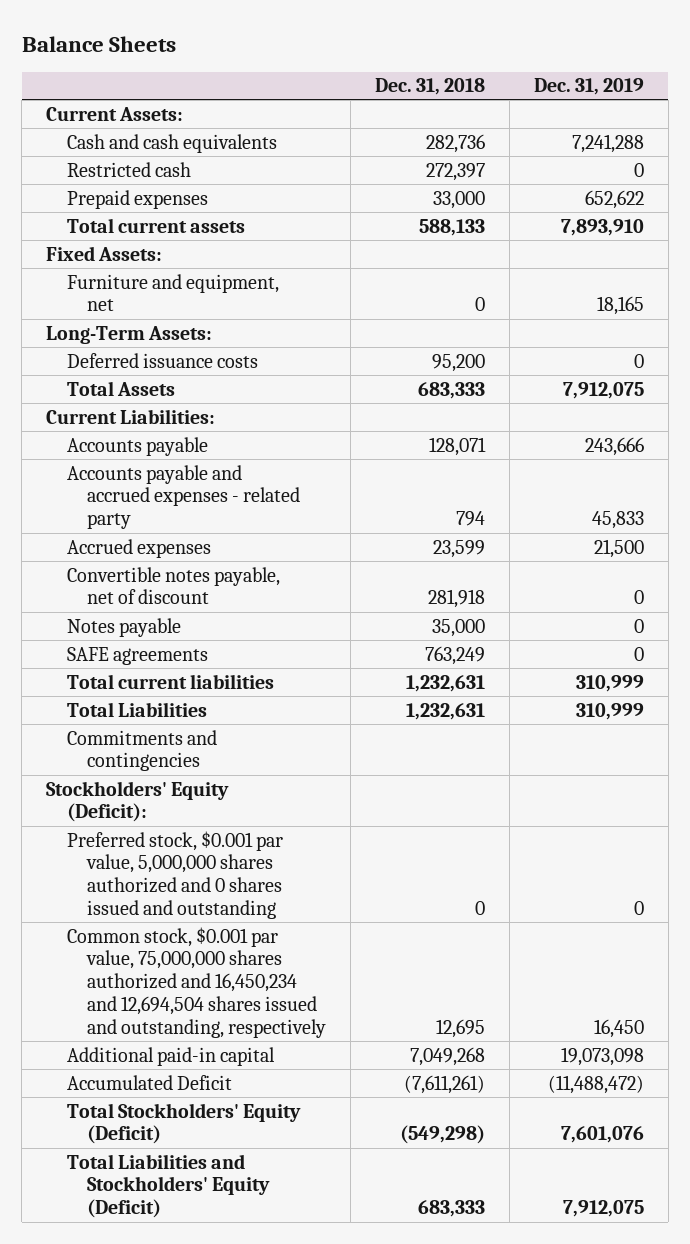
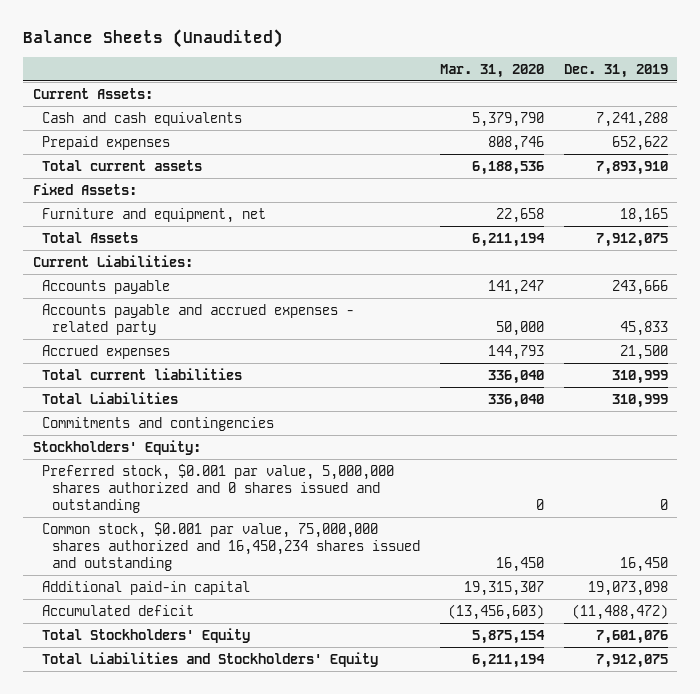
[21,35,176,52] Balance Sheets -> [22,29,283,49] Balance Sheets (Unaudited)
[374,78,485,96] Dec. 31, 2018 -> none
none -> [439,63,544,78] Mar. 31, 2020
[66,161,191,177] Restricted cash -> none
[45,325,212,344] Long-Term Assets: -> none
[66,352,258,368] Deferred issuance costs -> none
[66,566,280,605] Convertible notes payable, net of discount -> none
[66,617,181,637] Notes payable -> none
[66,646,208,665] SAFE agreements -> none
[45,780,229,823] Stockholders' Equity (Deficit): -> [32,439,201,455] Stockholders' Equity:
[66,926,327,1039] Common stock, $0.001 par value, 75,000,000 shares authorized and 16,450,234 and 12,694,504 shares issued and outstanding, respectively -> [42,521,420,571] Common stock, $0.001 par value, 75,000,000 shares authorized and 16,450,234 shares issued and outstanding
[66,1074,232,1090] Accumulated Deficit -> [42,604,195,616] Accumulated deficit
[66,1102,301,1145] Total Stockholders' Equity (Deficit) -> [42,627,251,643] Total Stockholders' Equity
[66,1153,271,1219] Total Liabilities and Stockholders' Equity (Deficit) -> [42,651,379,667] Total Liabilities and Stockholders' Equity

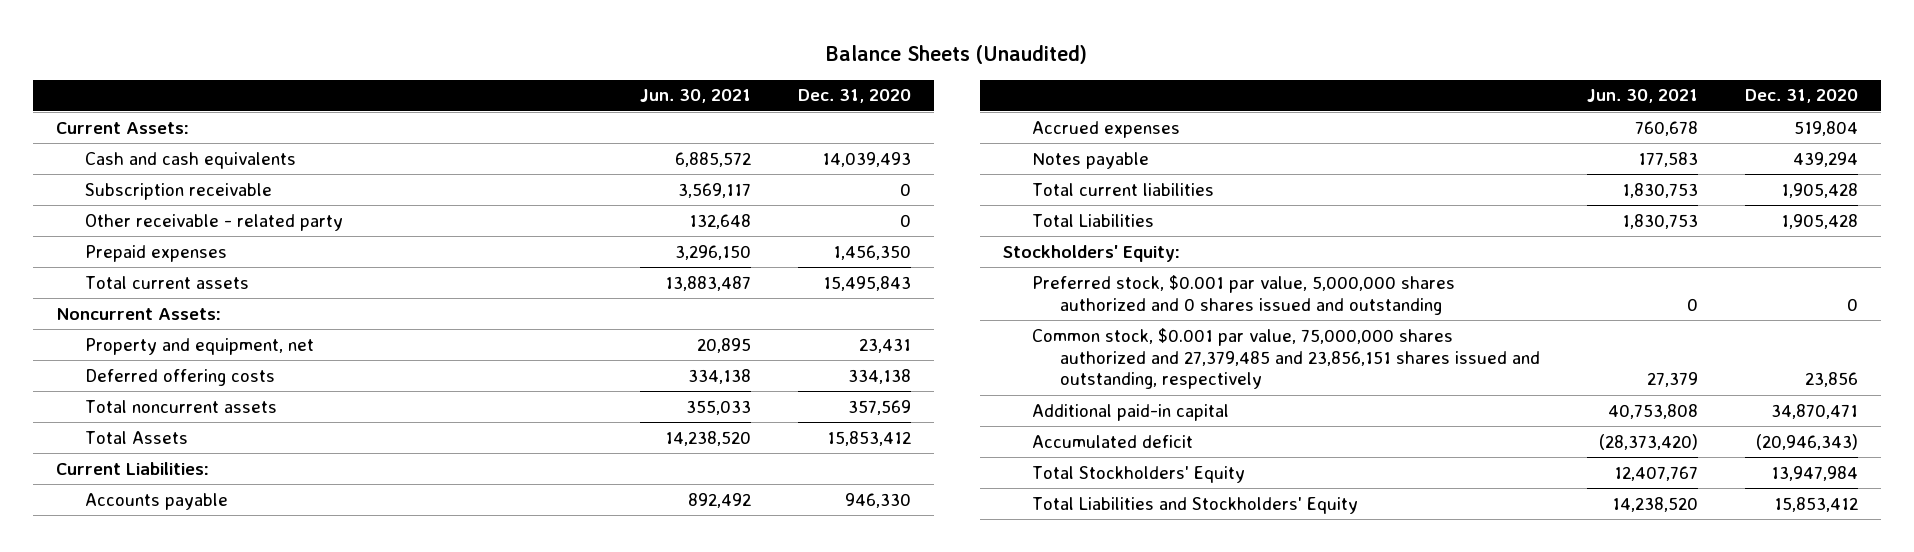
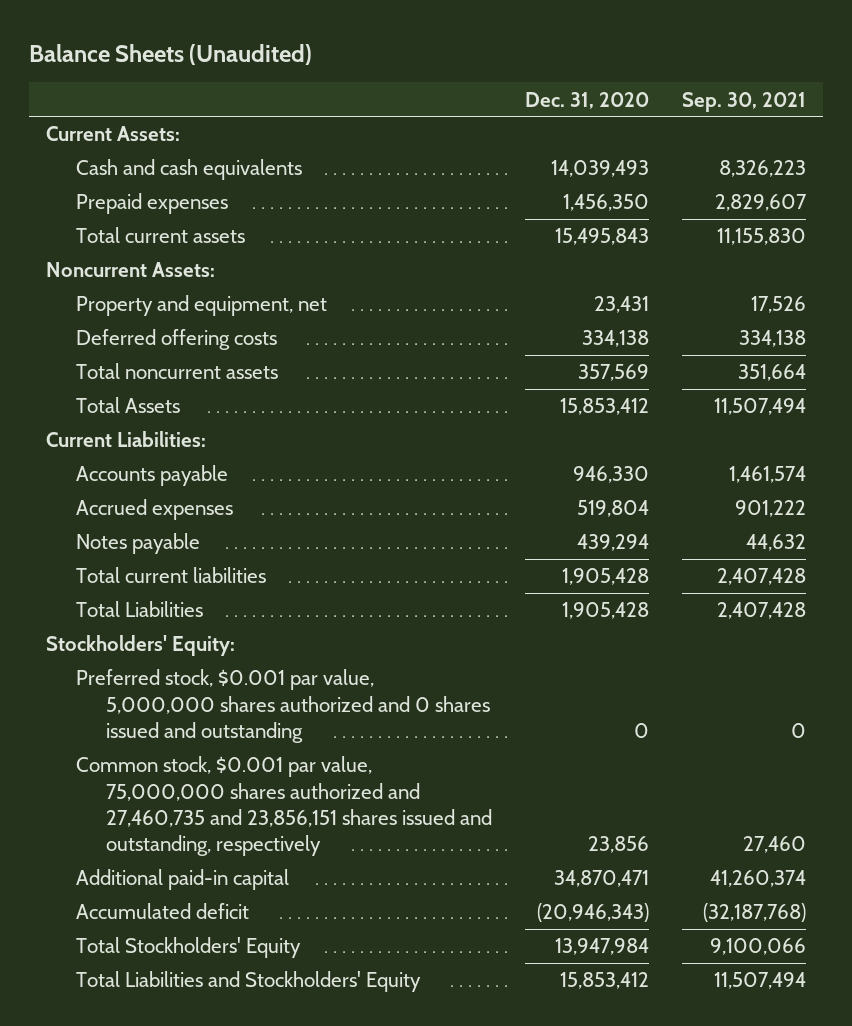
[640,89,752,104] Jun. 30, 2021 -> none
none -> [682,91,807,112] Sep. 30, 2021
[84,182,272,200] Subscription receivable -> none
[84,213,343,231] Other receivable - related party -> none
[1031,327,1541,390] Common stock, $0.001 par value, 75,000,000 shares authorized and 27,379,485 and 23,856,151 shares issued and outstanding, respectively -> [75,756,492,857] Common stock, $0.001 par value, 75,000,000 shares authorized and 27,460,735 and 23,856,151 shares issued and outstanding, respectively

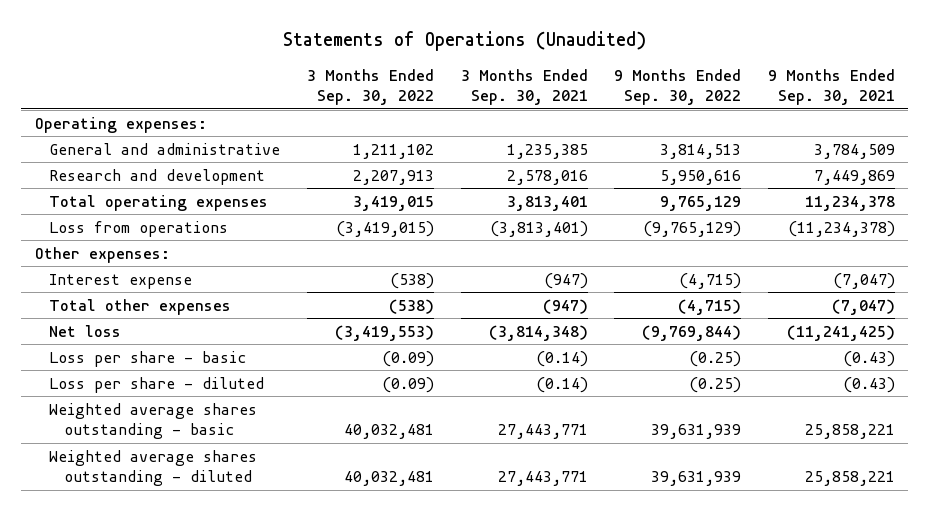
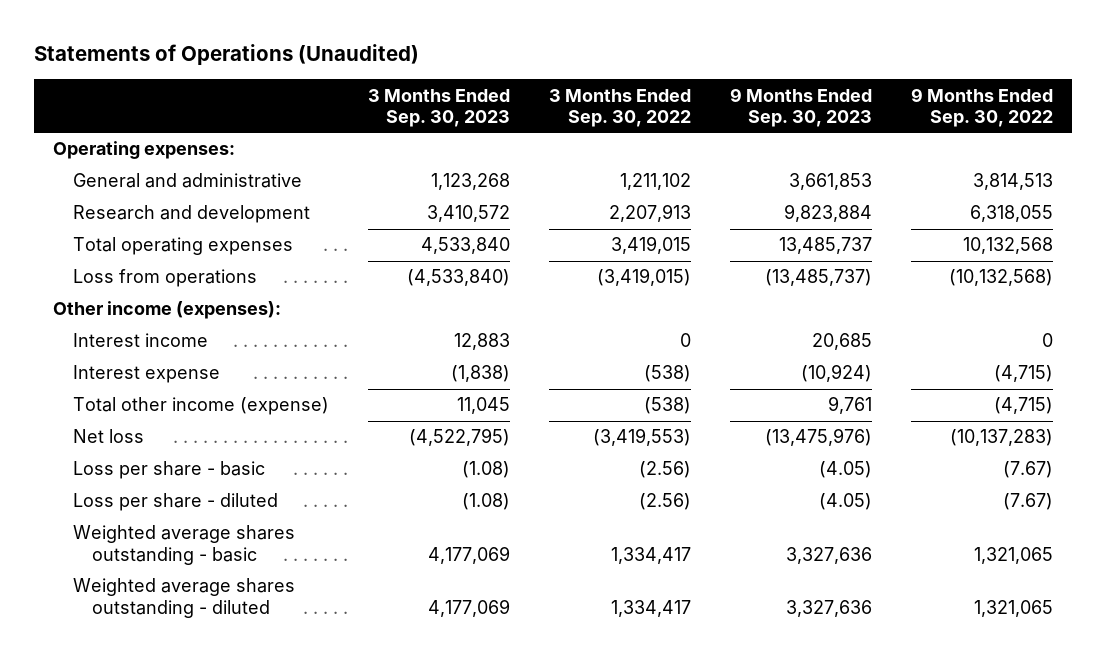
[460,68,588,106] 3 Months Ended Sep. 30, 2021 -> none
[767,68,895,106] 9 Months Ended Sep. 30, 2021 -> none
none -> [367,88,510,128] 3 Months Ended Sep. 30, 2023
none -> [729,87,872,128] 9 Months Ended Sep. 30, 2023
[660,169,742,185] 5,950,616 -> [969,205,1053,223] 6,318,055
[660,195,742,211] 9,765,129 -> [962,237,1053,255] 10,132,568
[643,220,742,237] (9,765,129) -> [948,269,1053,287] (10,132,568)
[34,246,170,263] Other expenses: -> [53,301,282,320] Other income (expenses):
none -> [72,333,208,348] Interest income
[49,298,232,315] Total other expenses -> [72,397,329,416] Total other income (expense)
[642,324,742,341] (9,769,844) -> [949,429,1053,447] (10,137,283)
[381,350,434,367] (0.09) -> [638,461,691,479] (2.56)
[689,350,742,367] (0.25) -> [1002,461,1053,479] (7.67)
[381,376,434,393] (0.09) -> [638,493,691,511] (2.56)
[689,376,742,393] (0.25) -> [1002,493,1053,511] (7.67)
[343,424,434,440] 40,032,481 -> [610,546,691,564] 1,334,417
[651,424,742,440] 39,631,939 -> [973,546,1053,564] 1,321,065
[343,471,434,487] 40,032,481 -> [610,599,691,617] 1,334,417
[651,471,742,487] 39,631,939 -> [973,599,1053,617] 1,321,065

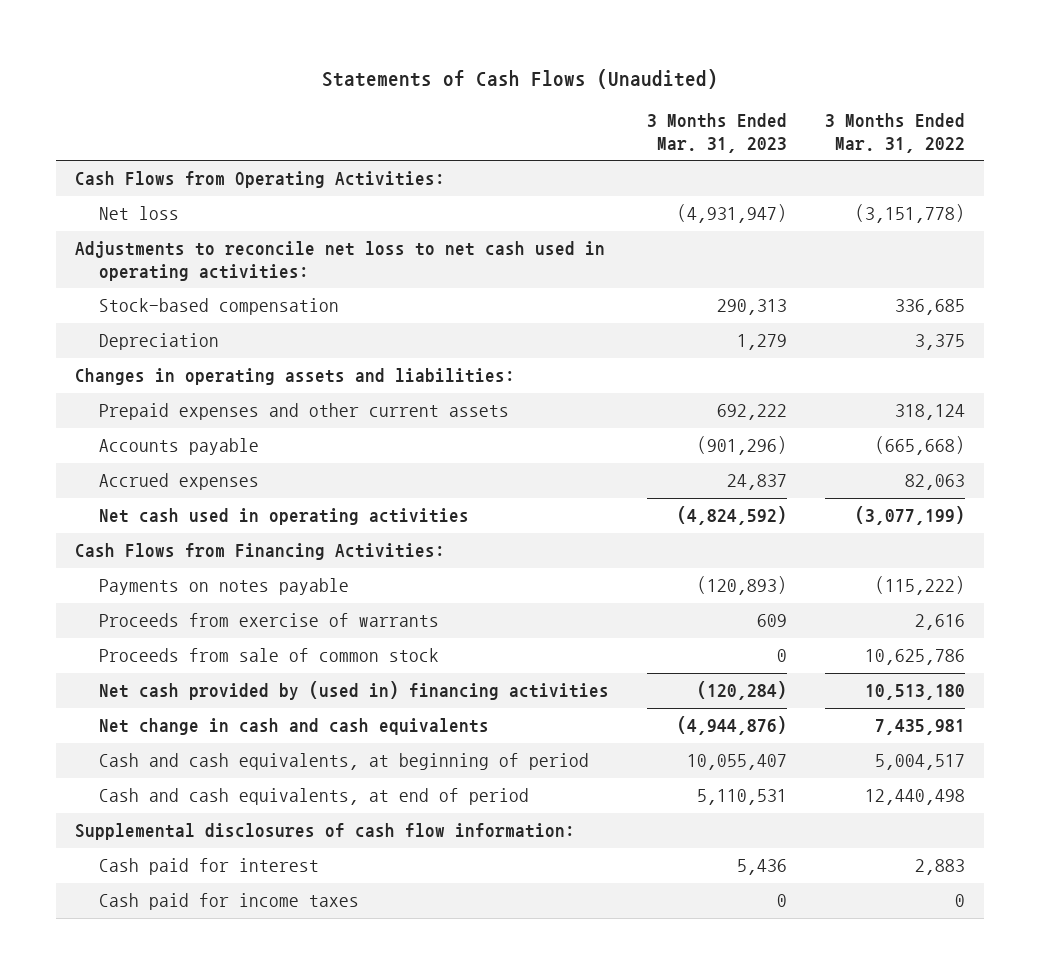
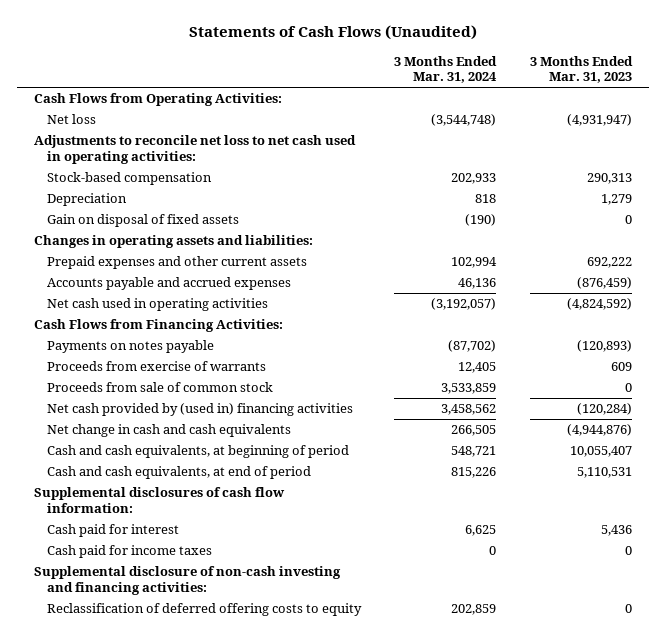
[825,113,966,153] 3 Months Ended Mar. 31, 2022 -> none
none -> [394,55,498,84] 3 Months Ended Mar. 31, 2024
none -> [46,214,239,228] Gain on disposal of fixed assets
[98,438,259,456] Accounts payable -> none
[98,473,259,491] Accrued expenses -> none
none -> [46,277,291,291] Accounts payable and accrued expenses
none -> [34,566,342,595] Supplemental disclosure of non-cash investing and financing activities:
none -> [46,603,362,617] Reclassification of deferred offering costs to equity

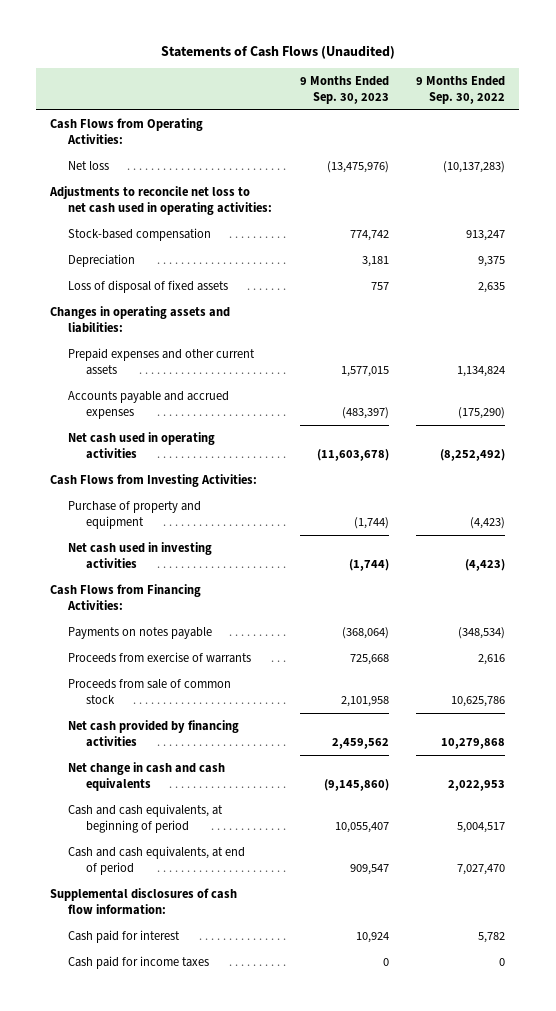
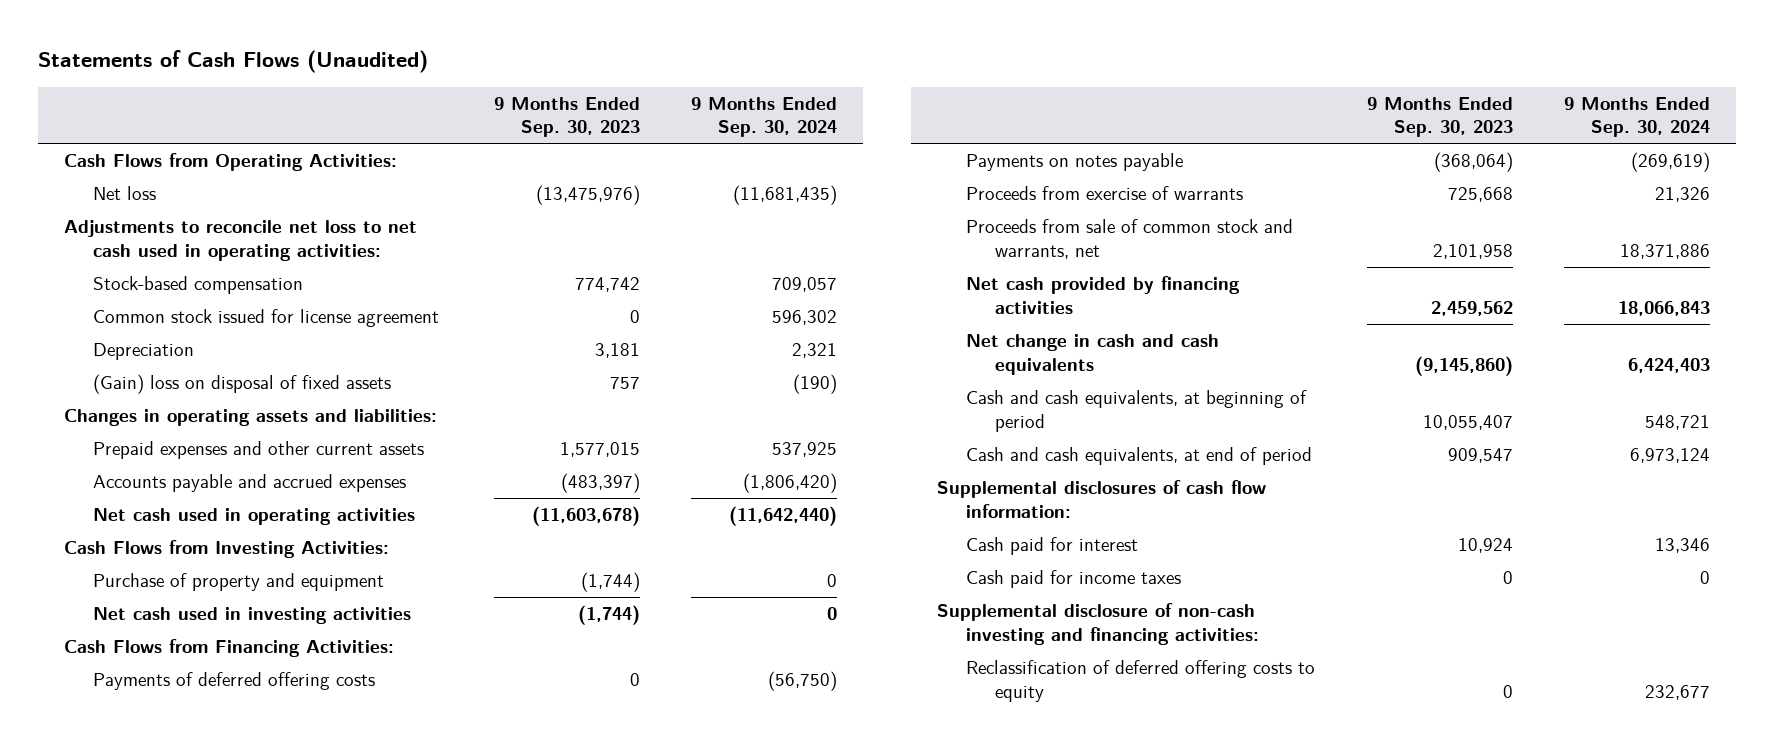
[416,75,506,104] 9 Months Ended Sep. 30, 2022 -> none
none -> [691,96,838,138] 9 Months Ended Sep. 30, 2024
none -> [93,309,440,328] Common stock issued for license agreement
[68,279,229,293] Loss of disposal of fixed assets -> [93,374,392,395] (Gain) loss on disposal of fixed assets
none -> [93,672,376,691] Payments of deferred offering costs
[68,678,232,704] Proceeds from sale of common stock -> [965,219,1293,259] Proceeds from sale of common stock and warrants, net
none -> [936,603,1259,645] Supplemental disclosure of non-cash investing and financing activities:
none -> [965,660,1315,702] Reclassification of deferred offering costs to equity

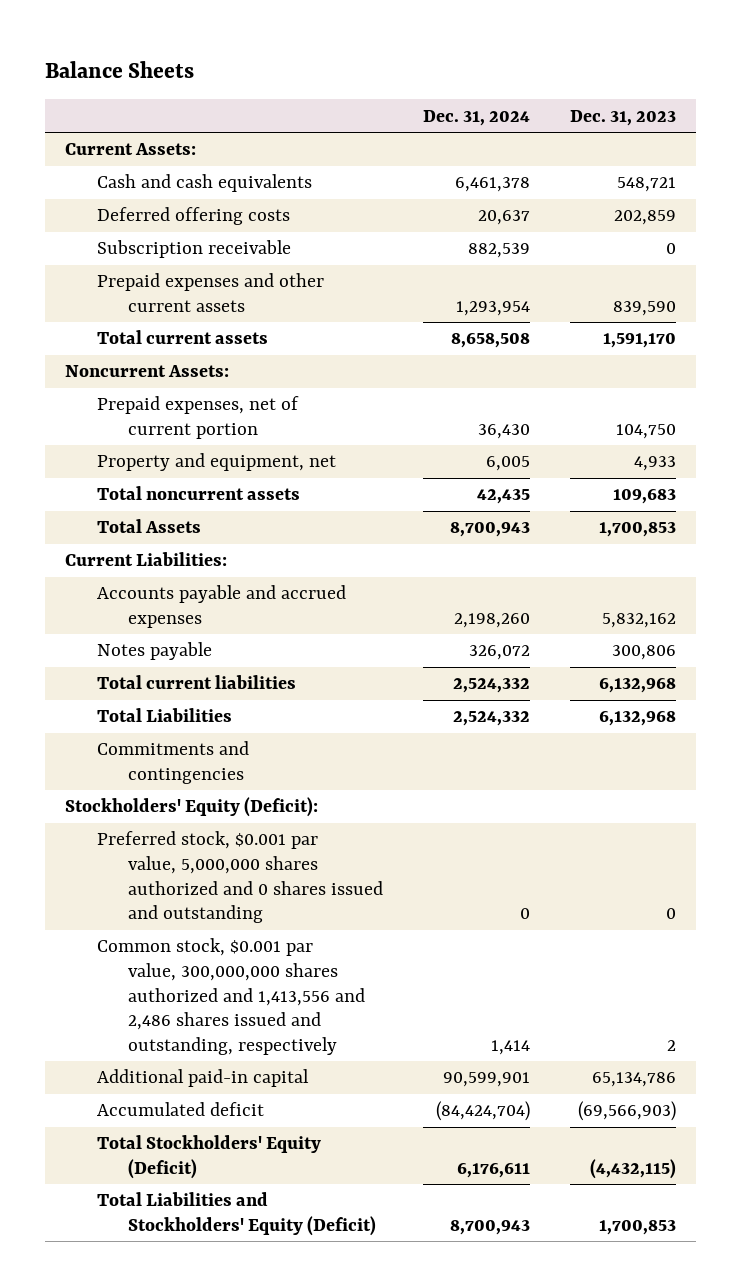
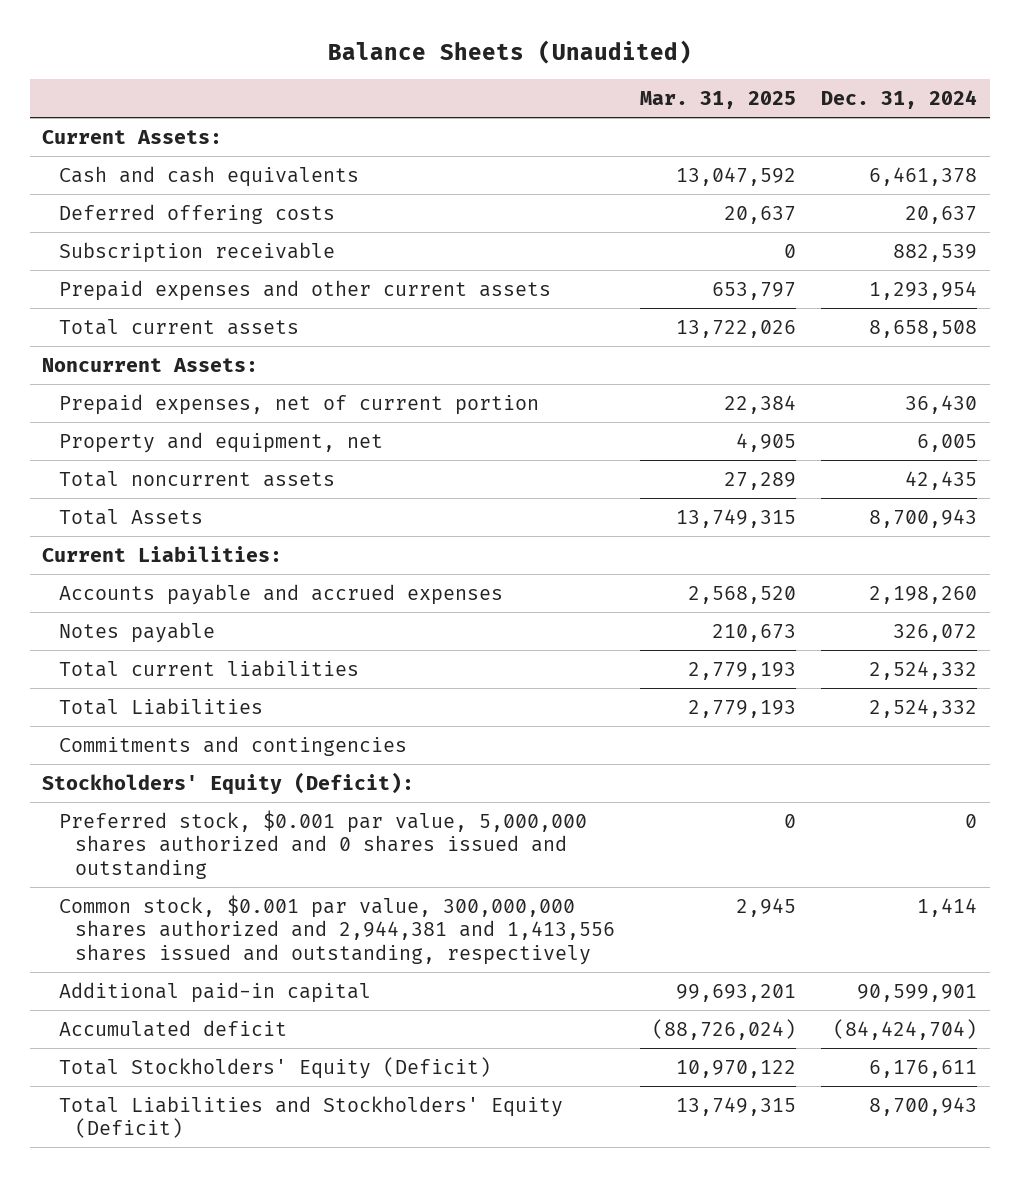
[45,61,195,79] Balance Sheets -> [327,39,692,64] Balance Sheets (Unaudited)
[569,109,676,126] Dec. 31, 2023 -> none
none -> [640,90,797,109] Mar. 31, 2025
[96,938,365,1055] Common stock, $0.001 par value, 300,000,000 shares authorized and 1,413,556 and 2,486 shares issued and outstanding, respectively -> [58,894,616,965] Common stock, $0.001 par value, 300,000,000 shares authorized and 2,944,381 and 1,413,556 shares issued and outstanding, respectively

